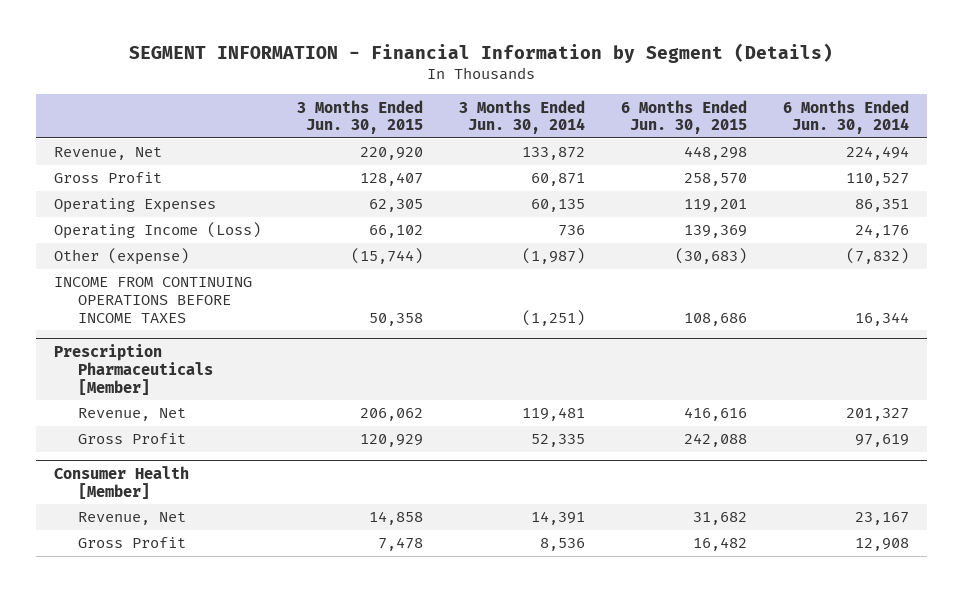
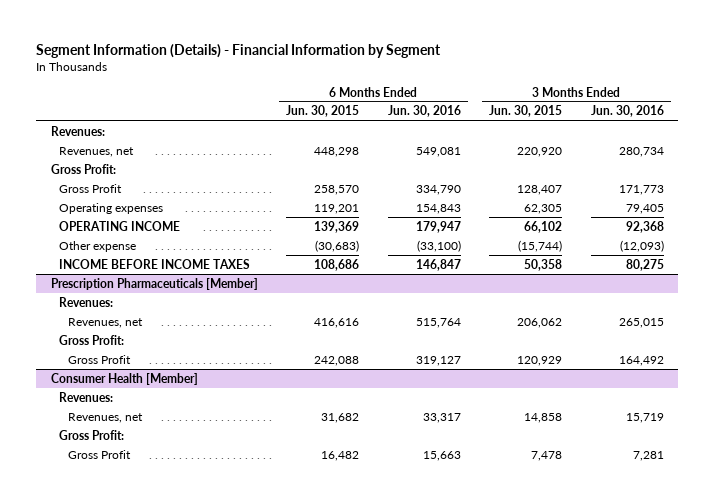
[129,43,834,64] SEGMENT INFORMATION - Financial Information by Segment (Details) -> [36,43,442,58] Segment Information (Details) - Financial Information by Segment
[458,99,585,135] 3 Months Ended Jun. 30, 2014 -> none
[783,99,910,135] 6 Months Ended Jun. 30, 2014 -> none
none -> [387,105,461,118] Jun. 30, 2016
none -> [590,105,664,118] Jun. 30, 2016
none -> [50,125,105,136] Revenues:
[53,147,162,161] Revenue, Net -> [59,146,135,157] Revenues, net
none -> [50,163,116,174] Gross Profit:
[53,198,216,214] Operating Expenses -> [59,202,164,214] Operating expenses
[53,222,261,240] Operating Income (Loss) -> [59,220,181,231] OPERATING INCOME
[53,248,189,266] Other (expense) -> [59,240,137,252] Other expense
[53,277,252,323] INCOME FROM CONTINUING OPERATIONS BEFORE INCOME TAXES -> [59,258,251,269] INCOME BEFORE INCOME TAXES
none -> [59,296,114,307] Revenues:
[77,408,186,422] Revenue, Net -> [68,317,144,328] Revenues, net
none -> [59,334,125,345] Gross Profit:
none -> [59,391,114,402] Revenues:
[77,512,186,526] Revenue, Net -> [68,412,144,423] Revenues, net
none -> [59,429,125,440] Gross Profit:

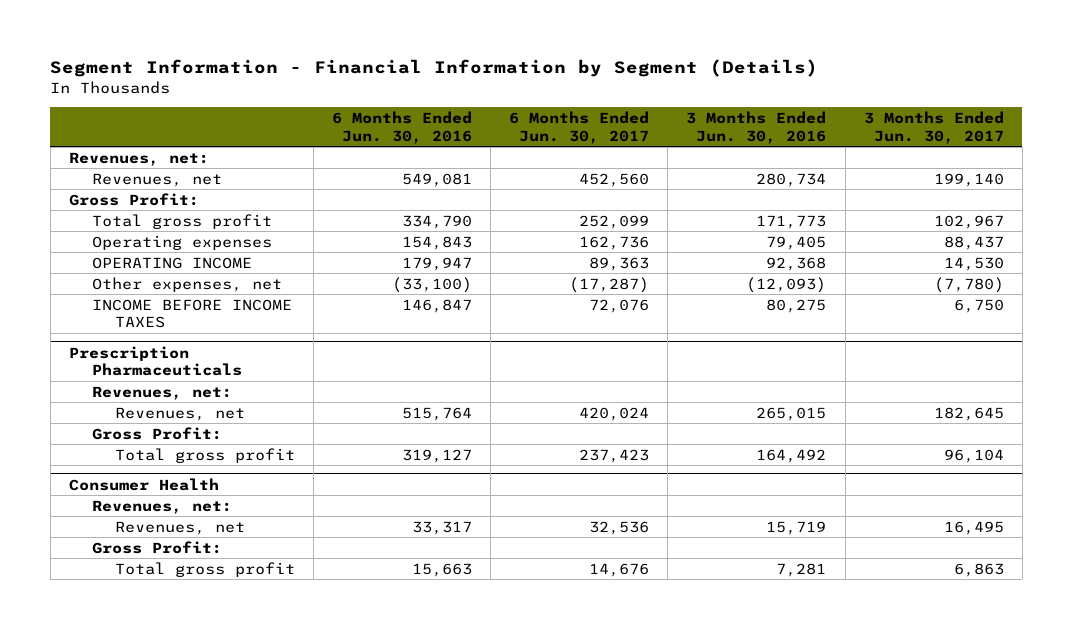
[36,43,442,58] Segment Information (Details) - Financial Information by Segment -> [50,59,819,78] Segment Information - Financial Information by Segment (Details)
[286,105,360,118] Jun. 30, 2015 -> none
[489,105,563,118] Jun. 30, 2015 -> none
none -> [509,110,650,144] 6 Months Ended Jun. 30, 2017
none -> [863,110,1004,144] 3 Months Ended Jun. 30, 2017
[50,125,105,136] Revenues: -> [69,151,210,166] Revenues, net:
[59,183,123,193] Gross Profit -> [91,213,272,229] Total gross profit
[59,240,137,252] Other expense -> [91,276,282,292] Other expenses, net
[50,277,258,290] Prescription Pharmaceuticals [Member] -> [69,345,242,377] Prescription Pharmaceuticals
[59,296,114,307] Revenues: -> [91,385,232,400] Revenues, net:
[68,354,132,364] Gross Profit -> [114,447,295,463] Total gross profit
[50,372,198,385] Consumer Health [Member] -> [69,477,220,491] Consumer Health
[59,391,114,402] Revenues: -> [91,499,232,514] Revenues, net:
[68,449,132,459] Gross Profit -> [114,561,295,577] Total gross profit

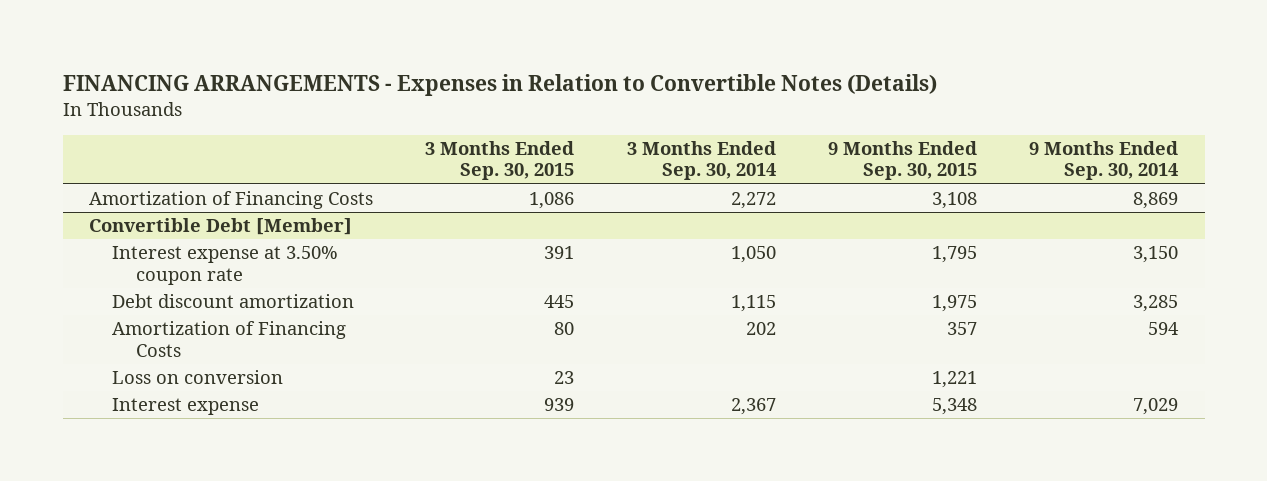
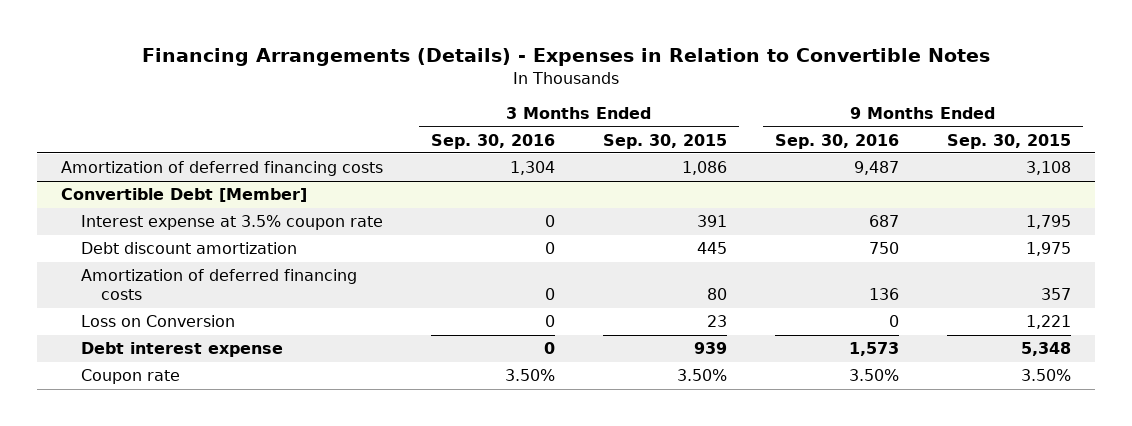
[62,74,937,97] FINANCING ARRANGEMENTS - Expenses in Relation to Convertible Notes (Details) -> [142,48,991,67] Financing Arrangements (Details) - Expenses in Relation to Convertible Notes
[626,141,776,181] 3 Months Ended Sep. 30, 2014 -> none
[1029,141,1179,181] 9 Months Ended Sep. 30, 2014 -> none
none -> [431,133,556,149] Sep. 30, 2016
none -> [774,133,899,149] Sep. 30, 2016
[88,191,373,210] Amortization of Financing Costs -> [61,161,384,177] Amortization of deferred financing costs
[112,246,339,285] Interest expense at 3.50% coupon rate -> [80,215,383,231] Interest expense at 3.5% coupon rate
[112,321,347,357] Amortization of Financing Costs -> [80,269,357,301] Amortization of deferred financing costs
[112,370,284,385] Loss on conversion -> [80,315,235,328] Loss on Conversion
[112,398,260,416] Interest expense -> [80,342,283,358] Debt interest expense
none -> [80,369,180,385] Coupon rate

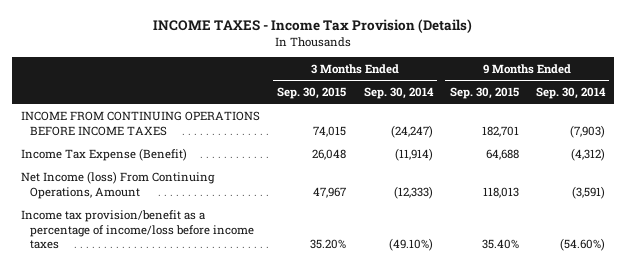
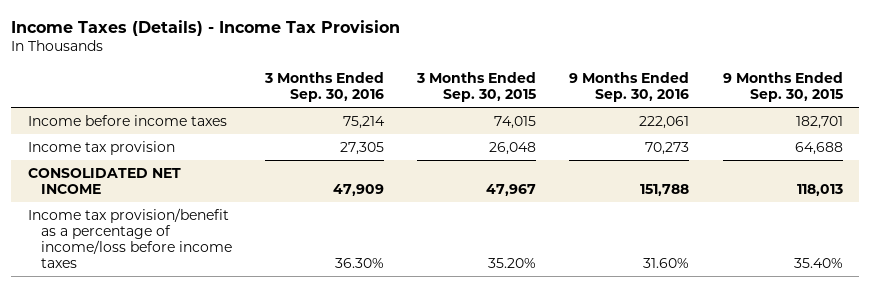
[153,19,473,34] INCOME TAXES - Income Tax Provision (Details) -> [11,19,401,36] Income Taxes (Details) - Income Tax Provision
[363,87,434,100] Sep. 30, 2014 -> none
[536,87,607,100] Sep. 30, 2014 -> none
none -> [263,72,384,103] 3 Months Ended Sep. 30, 2016
none -> [569,72,690,103] 9 Months Ended Sep. 30, 2016
[21,110,261,136] INCOME FROM CONTINUING OPERATIONS BEFORE INCOME TAXES -> [27,114,227,126] Income before income taxes
[21,147,188,161] Income Tax Expense (Benefit) -> [27,140,175,155] Income tax provision
[21,170,216,199] Net Income (loss) From Continuing Operations, Amount -> [27,167,181,194] CONSOLIDATED NET INCOME

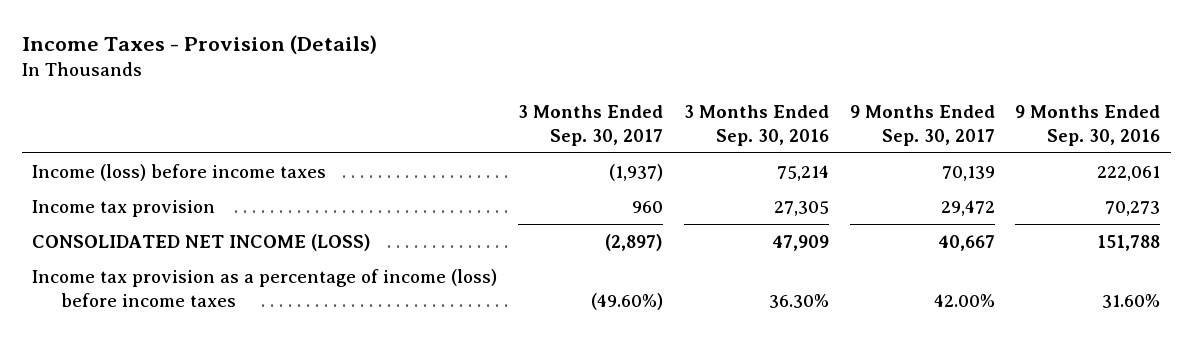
[11,19,401,36] Income Taxes (Details) - Income Tax Provision -> [21,34,377,54] Income Taxes - Provision (Details)
[416,72,537,103] 3 Months Ended Sep. 30, 2015 -> none
[722,72,843,103] 9 Months Ended Sep. 30, 2015 -> none
none -> [517,105,663,146] 3 Months Ended Sep. 30, 2017
none -> [849,105,995,146] 9 Months Ended Sep. 30, 2017
[27,114,227,126] Income before income taxes -> [32,164,327,182] Income (loss) before income taxes
[27,167,181,194] CONSOLIDATED NET INCOME -> [32,234,372,252] CONSOLIDATED NET INCOME (LOSS)
[27,207,232,269] Income tax provision/benefit as a percentage of income/loss before income taxes -> [32,269,498,307] Income tax provision as a percentage of income (loss) before income taxes

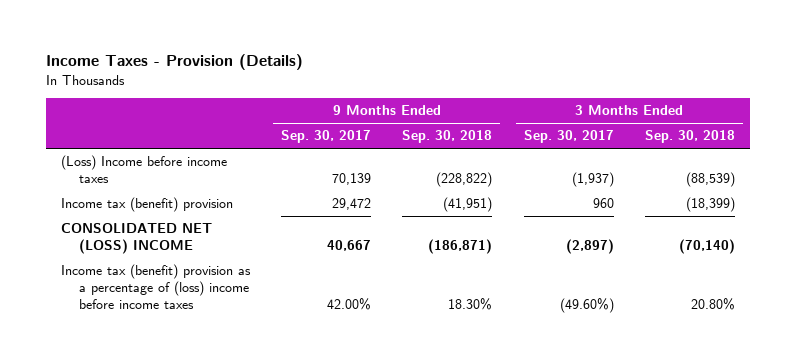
[683,105,829,146] 3 Months Ended Sep. 30, 2016 -> none
[1015,105,1161,146] 9 Months Ended Sep. 30, 2016 -> none
none -> [402,130,493,144] Sep. 30, 2018
none -> [644,130,735,144] Sep. 30, 2018
[32,164,327,182] Income (loss) before income taxes -> [61,155,228,184] (Loss) Income before income taxes
[32,200,216,218] Income tax provision -> [61,197,234,213] Income tax (benefit) provision
[32,234,372,252] CONSOLIDATED NET INCOME (LOSS) -> [61,223,213,255] CONSOLIDATED NET (LOSS) INCOME
[32,269,498,307] Income tax provision as a percentage of income (loss) before income taxes -> [61,264,252,310] Income tax (benefit) provision as a percentage of (loss) income before income taxes

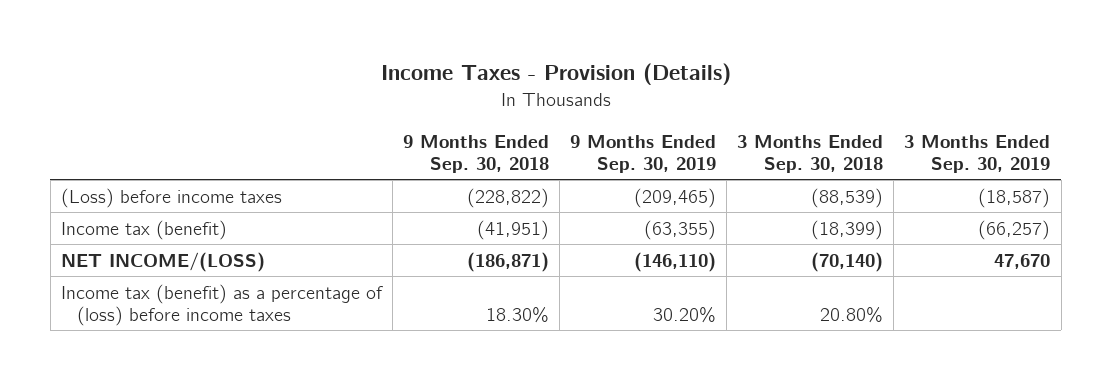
[281,130,372,144] Sep. 30, 2017 -> none
[523,130,614,144] Sep. 30, 2017 -> none
none -> [570,134,717,173] 9 Months Ended Sep. 30, 2019
none -> [904,134,1051,173] 3 Months Ended Sep. 30, 2019
[61,155,228,184] (Loss) Income before income taxes -> [60,187,282,208] (Loss) before income taxes
[61,197,234,213] Income tax (benefit) provision -> [60,219,227,240] Income tax (benefit)
[61,223,213,255] CONSOLIDATED NET (LOSS) INCOME -> [60,251,265,272] NET INCOME/(LOSS)
[61,264,252,310] Income tax (benefit) provision as a percentage of (loss) income before income taxes -> [60,283,383,326] Income tax (benefit) as a percentage of (loss) before income taxes

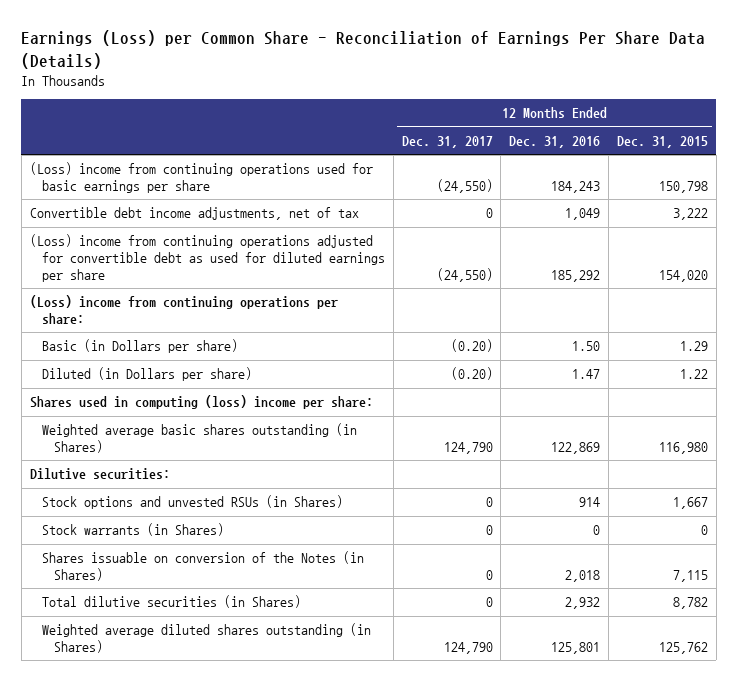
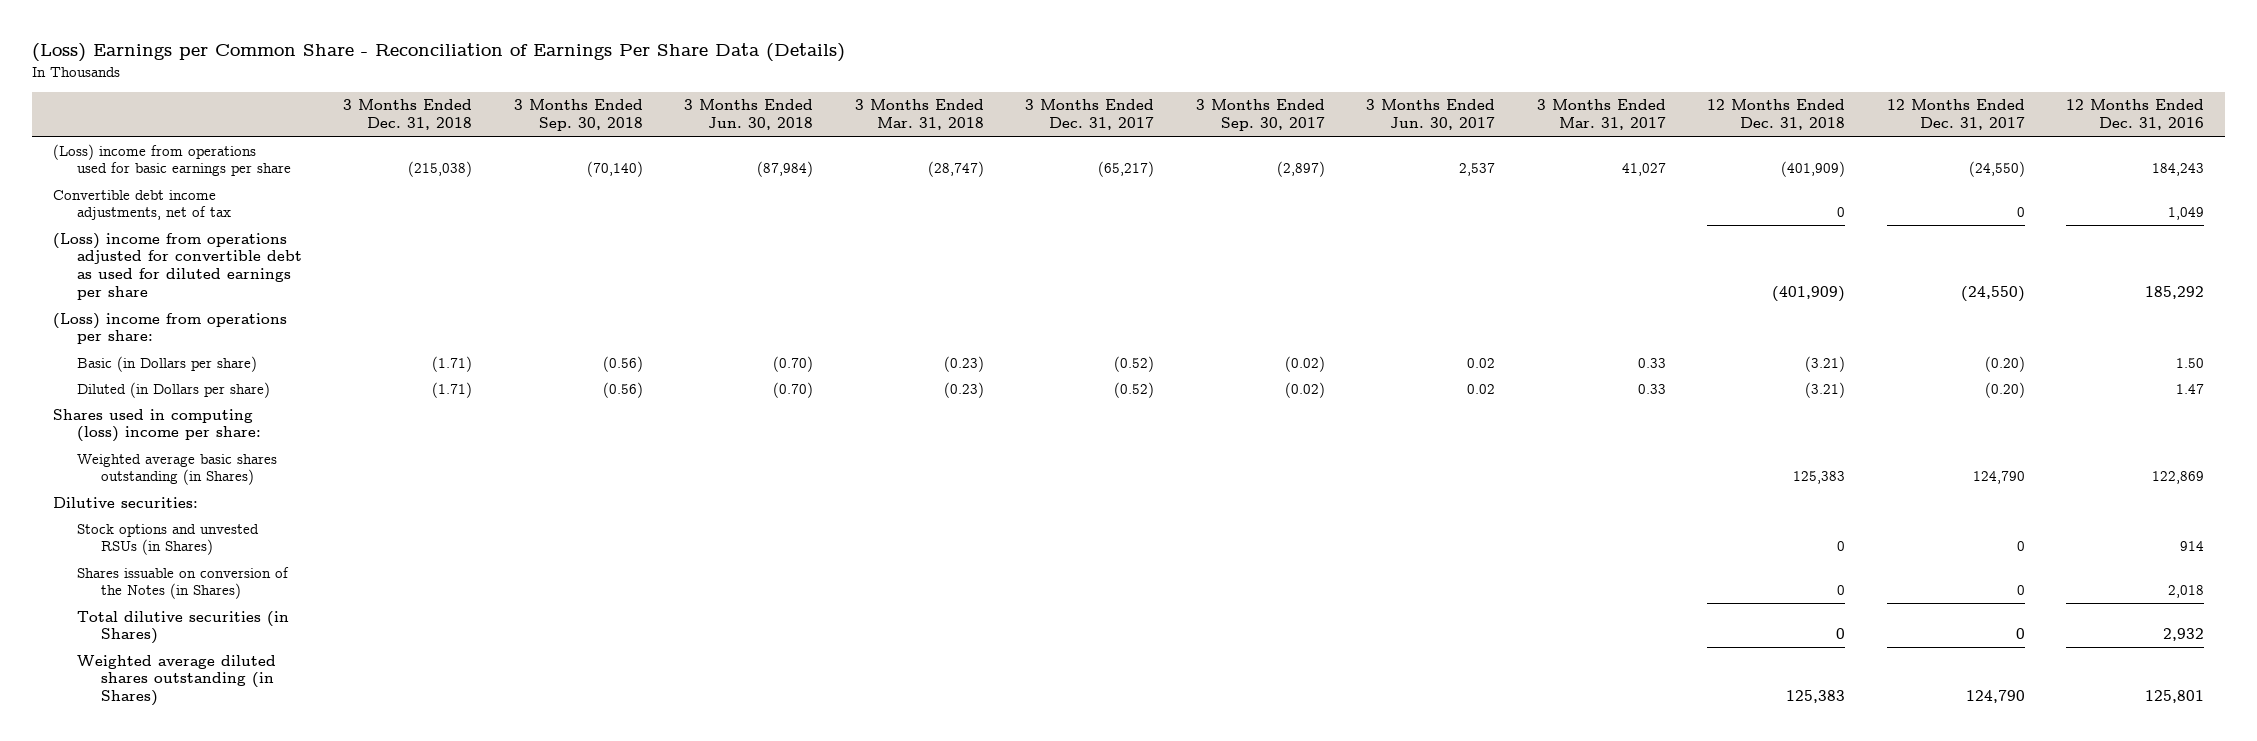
[21,30,706,69] Earnings (Loss) per Common Share - Reconciliation of Earnings Per Share Data (Details) -> [32,43,846,63] (Loss) Earnings per Common Share - Reconciliation of Earnings Per Share Data (Details)
[616,135,708,148] Dec. 31, 2015 -> none
none -> [343,99,473,131] 3 Months Ended Dec. 31, 2018
none -> [513,99,643,132] 3 Months Ended Sep. 30, 2018
none -> [684,99,814,131] 3 Months Ended Jun. 30, 2018
none -> [854,99,984,131] 3 Months Ended Mar. 31, 2018
none -> [1025,99,1155,131] 3 Months Ended Dec. 31, 2017
none -> [1195,99,1325,132] 3 Months Ended Sep. 30, 2017
none -> [1366,99,1496,131] 3 Months Ended Jun. 30, 2017
none -> [1536,99,1666,131] 3 Months Ended Mar. 31, 2017
none -> [1707,99,1846,131] 12 Months Ended Dec. 31, 2018
[29,162,373,194] (Loss) income from continuing operations used for basic earnings per share -> [53,143,291,177] (Loss) income from operations used for basic earnings per share
[29,234,385,283] (Loss) income from continuing operations adjusted for convertible debt as used for diluted earnings per share -> [53,232,302,301] (Loss) income from operations adjusted for convertible debt as used for diluted earnings per share
[29,295,338,325] (Loss) income from continuing operations per share: -> [53,312,288,345] (Loss) income from operations per share:
[41,523,224,537] Stock warrants (in Shares) -> none

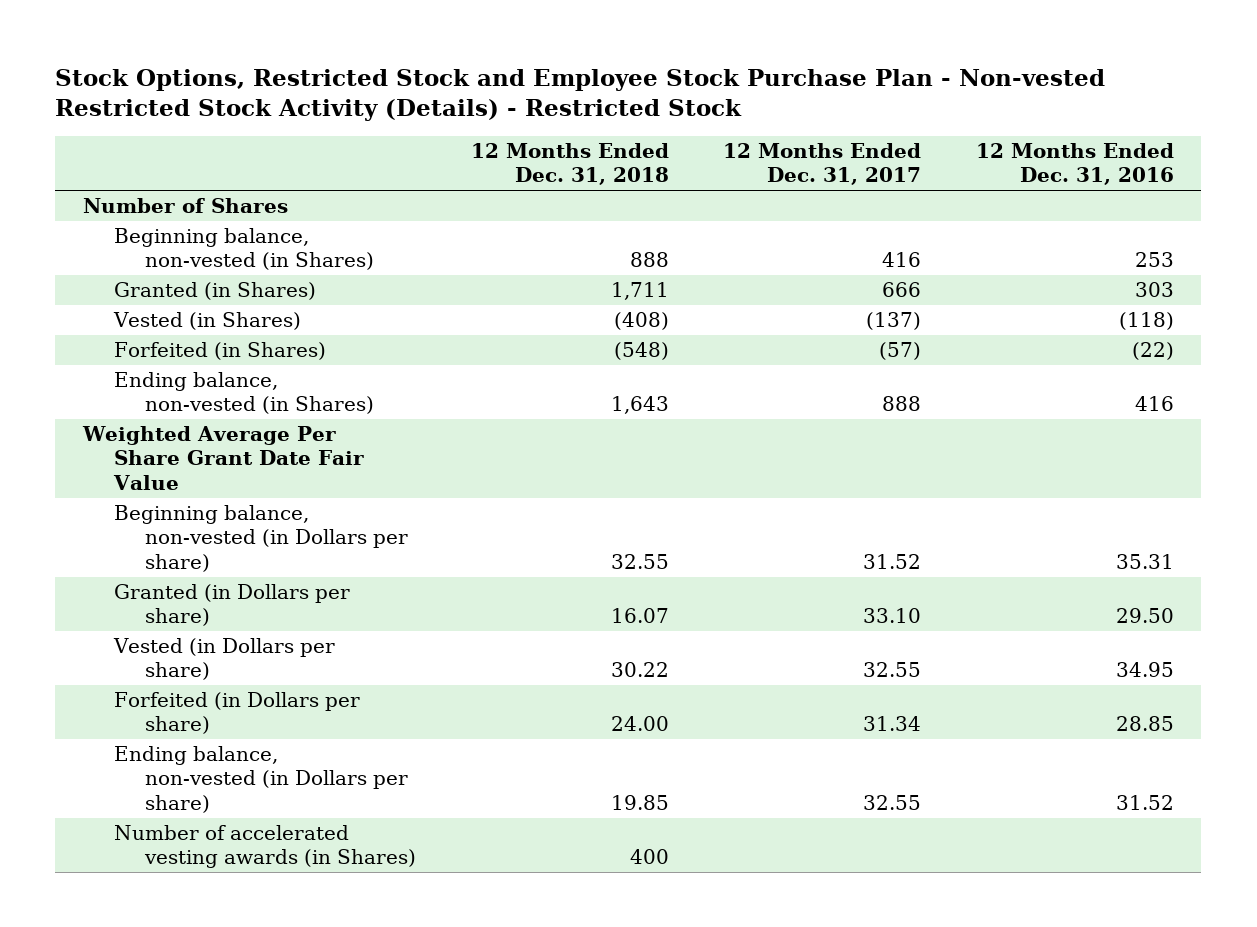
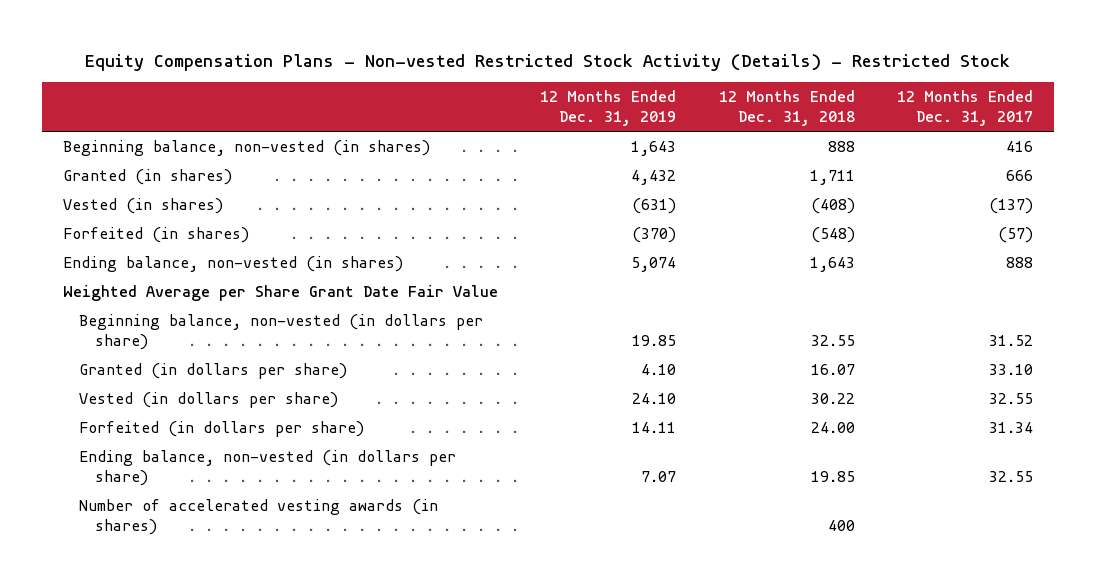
[55,68,1106,122] Stock Options, Restricted Stock and Employee Stock Purchase Plan - Non-vested Restricted Stock Activity (Details) - Restricted Stock -> [85,53,1011,71] Equity Compensation Plans - Non-vested Restricted Stock Activity (Details) - Restricted Stock
[975,142,1174,186] 12 Months Ended Dec. 31, 2016 -> none
none -> [540,90,677,127] 12 Months Ended Dec. 31, 2019
[82,198,288,214] Number of Shares -> none
[113,228,374,271] Beginning balance, non-vested (in Shares) -> [63,139,431,156] Beginning balance, non-vested (in shares)
[113,282,316,301] Granted (in Shares) -> [63,168,233,185] Granted (in shares)
[112,312,301,331] Vested (in Shares) -> [63,197,224,214] Vested (in shares)
[113,342,326,361] Forfeited (in Shares) -> [63,226,250,243] Forfeited (in shares)
[113,372,374,415] Ending balance, non-vested (in Shares) -> [63,255,404,272] Ending balance, non-vested (in shares)
[81,426,364,490] Weighted Average Per Share Grant Date Fair Value -> [63,284,499,301] Weighted Average per Share Grant Date Fair Value
[113,505,408,572] Beginning balance, non-vested (in Dollars per share) -> [79,313,484,350] Beginning balance, non-vested (in dollars per share)
[113,584,350,627] Granted (in Dollars per share) -> [79,362,348,379] Granted (in dollars per share)
[112,638,335,681] Vested (in Dollars per share) -> [79,391,339,408] Vested (in dollars per share)
[113,692,360,735] Forfeited (in Dollars per share) -> [79,420,365,437] Forfeited (in dollars per share)
[113,746,408,813] Ending balance, non-vested (in Dollars per share) -> [79,449,457,486] Ending balance, non-vested (in dollars per share)
[113,825,416,869] Number of accelerated vesting awards (in Shares) -> [79,498,439,535] Number of accelerated vesting awards (in shares)

